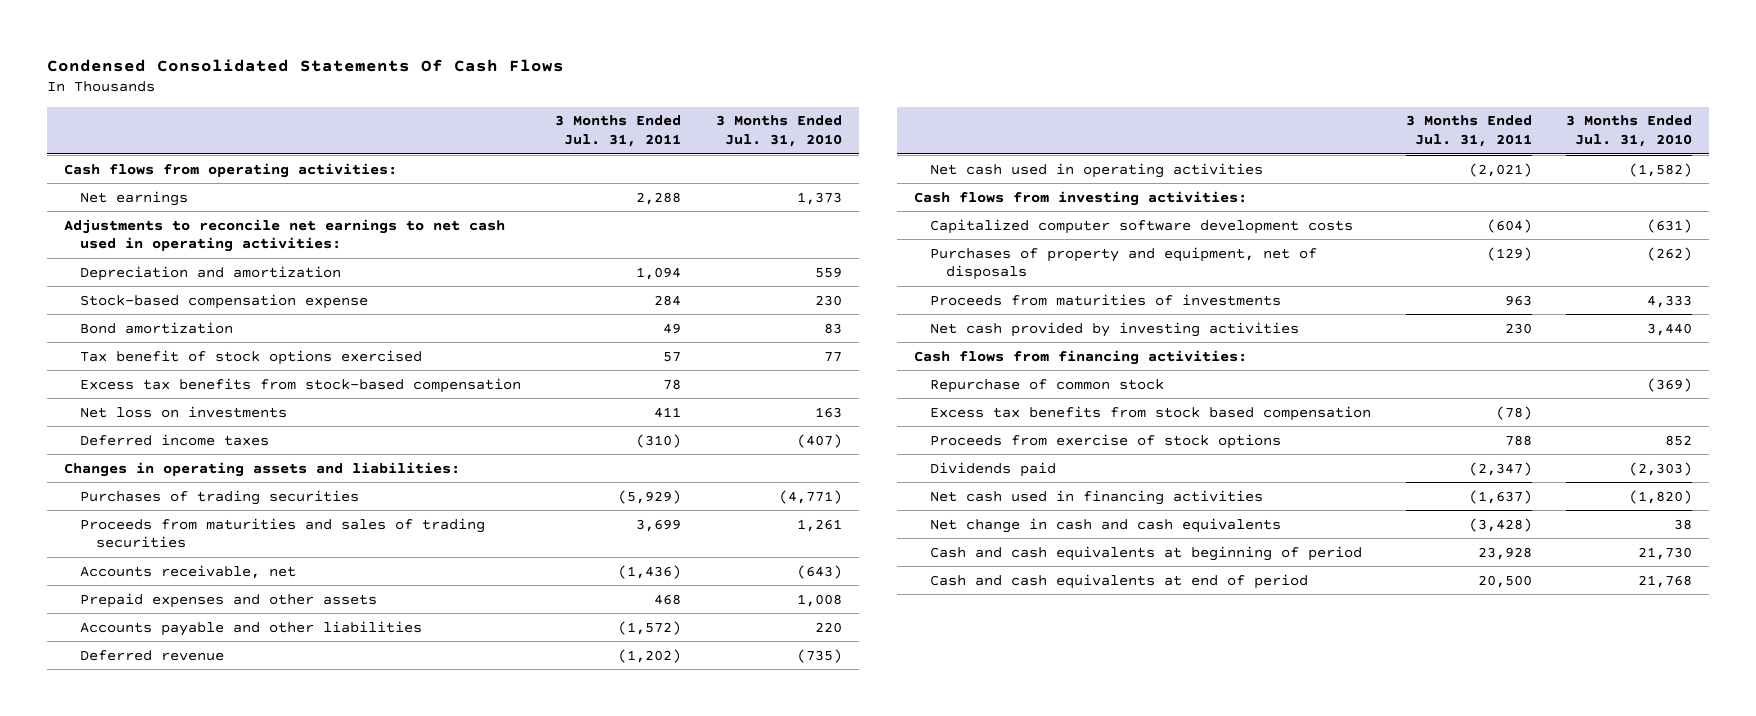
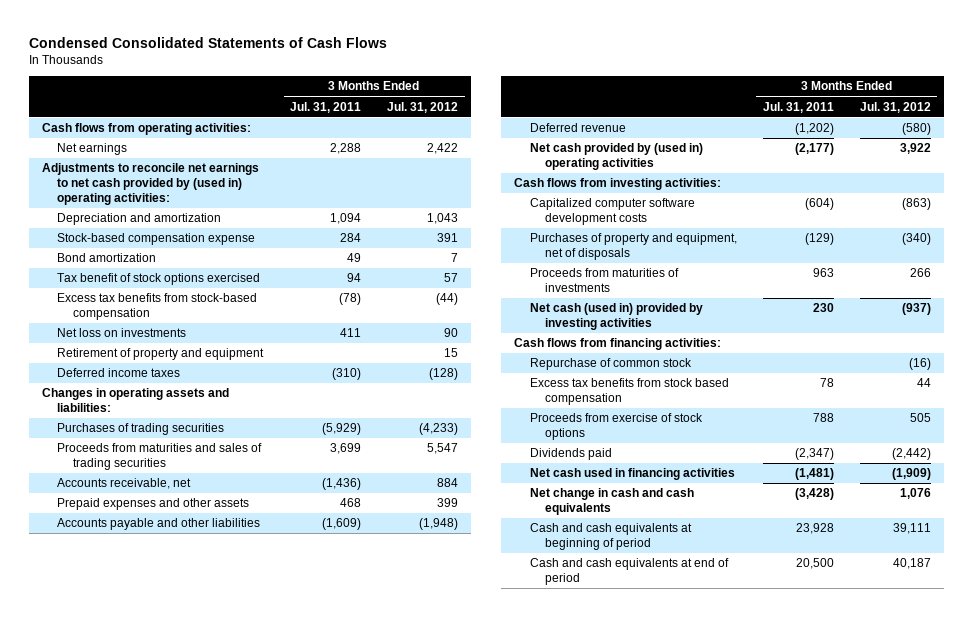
[46,58,564,72] Condensed Consolidated Statements Of Cash Flows -> [28,36,387,48] Condensed Consolidated Statements of Cash Flows
[715,115,842,148] 3 Months Ended Jul. 31, 2010 -> none
none -> [387,101,459,113] Jul. 31, 2012
[63,218,505,253] Adjustments to reconcile net earnings to net cash used in operating activities: -> [41,163,259,205] Adjustments to reconcile net earnings to net cash provided by (used in) operating activities:
[663,351,682,362] 57 -> [347,273,362,283] 94
[663,378,682,390] 78 -> [339,293,362,306] (78)
none -> [57,348,265,361] Retirement of property and equipment
[618,620,682,635] (1,572) -> [322,518,362,531] (1,609)
[930,162,1264,178] Net cash used in operating activities -> [529,143,703,171] Net cash provided by (used in) operating activities
[1468,162,1532,177] (2,021) -> [794,143,834,156] (2,177)
[930,321,1300,337] Net cash provided by investing activities -> [529,303,703,331] Net cash (used in) provided by investing activities
[1495,405,1532,420] (78) -> [819,378,834,388] 78
[1468,489,1532,504] (1,637) -> [794,468,834,481] (1,481)

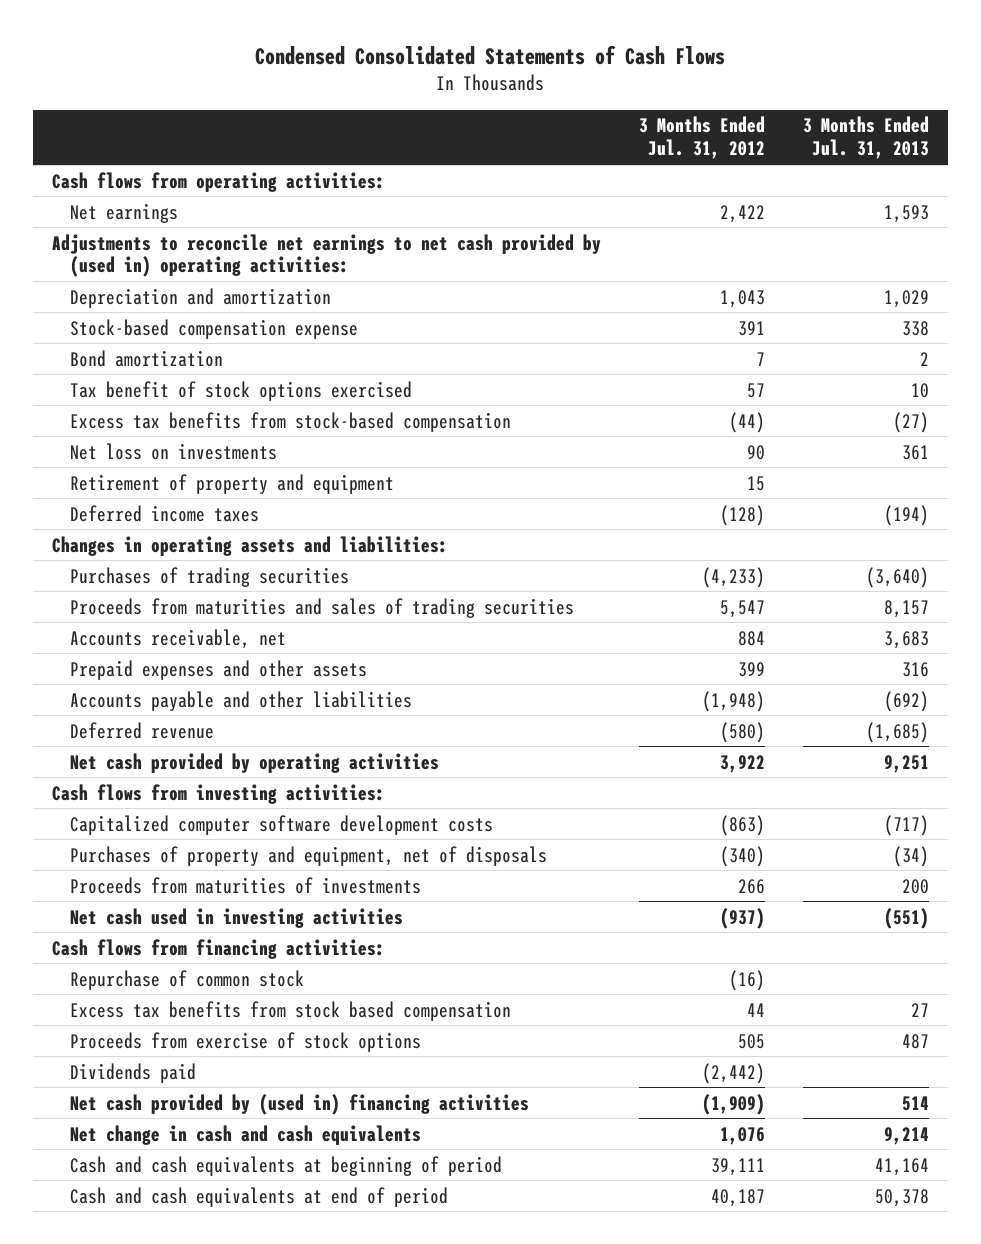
[290,101,362,113] Jul. 31, 2011 -> none
none -> [802,116,929,160] 3 Months Ended Jul. 31, 2013
[529,143,703,171] Net cash provided by (used in) operating activities -> [70,752,440,773] Net cash provided by operating activities
[529,303,703,331] Net cash (used in) provided by investing activities -> [70,907,404,928] Net cash used in investing activities
[529,468,735,481] Net cash used in financing activities -> [70,1093,530,1115] Net cash provided by (used in) financing activities

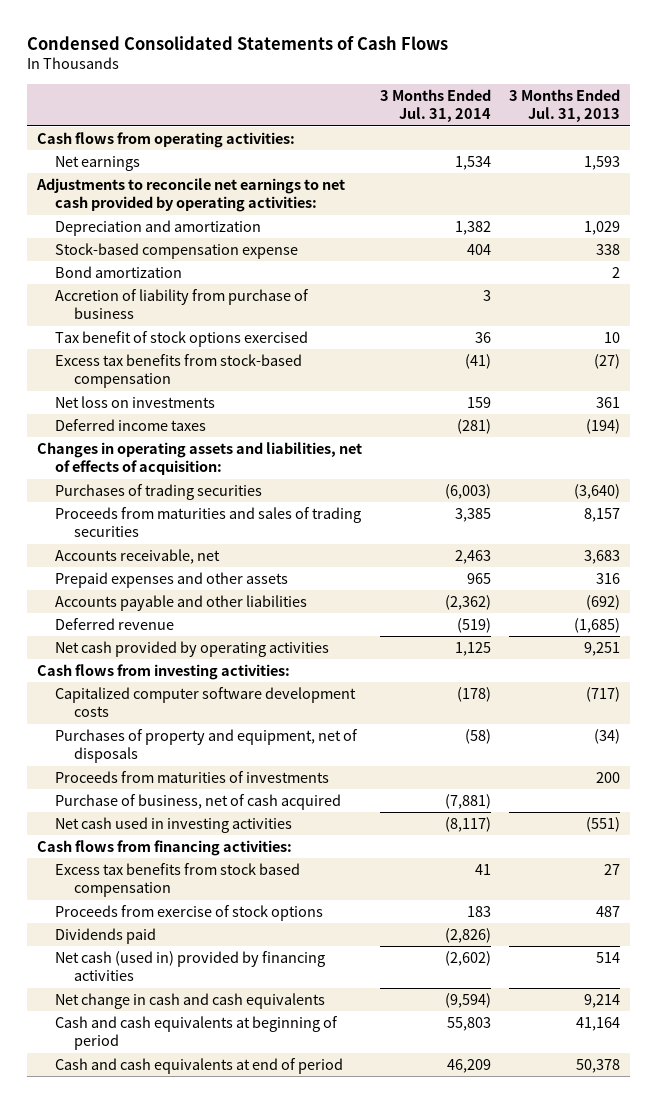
[638,116,765,160] 3 Months Ended Jul. 31, 2012 -> none
none -> [380,88,492,123] 3 Months Ended Jul. 31, 2014
[51,233,601,278] Adjustments to reconcile net earnings to net cash provided by (used in) operating activities: -> [35,177,345,213] Adjustments to reconcile net earnings to net cash provided by operating activities:
none -> [55,288,310,320] Accretion of liability from purchase of business
[70,473,395,494] Retirement of property and equipment -> none
[51,535,448,556] Changes in operating assets and liabilities: -> [36,441,362,476] Changes in operating assets and liabilities, net of effects of acquisition:
none -> [55,793,342,810] Purchase of business, net of cash acquired
[70,969,305,990] Repurchase of common stock -> none
[70,1093,530,1115] Net cash provided by (used in) financing activities -> [55,950,326,982] Net cash (used in) provided by financing activities

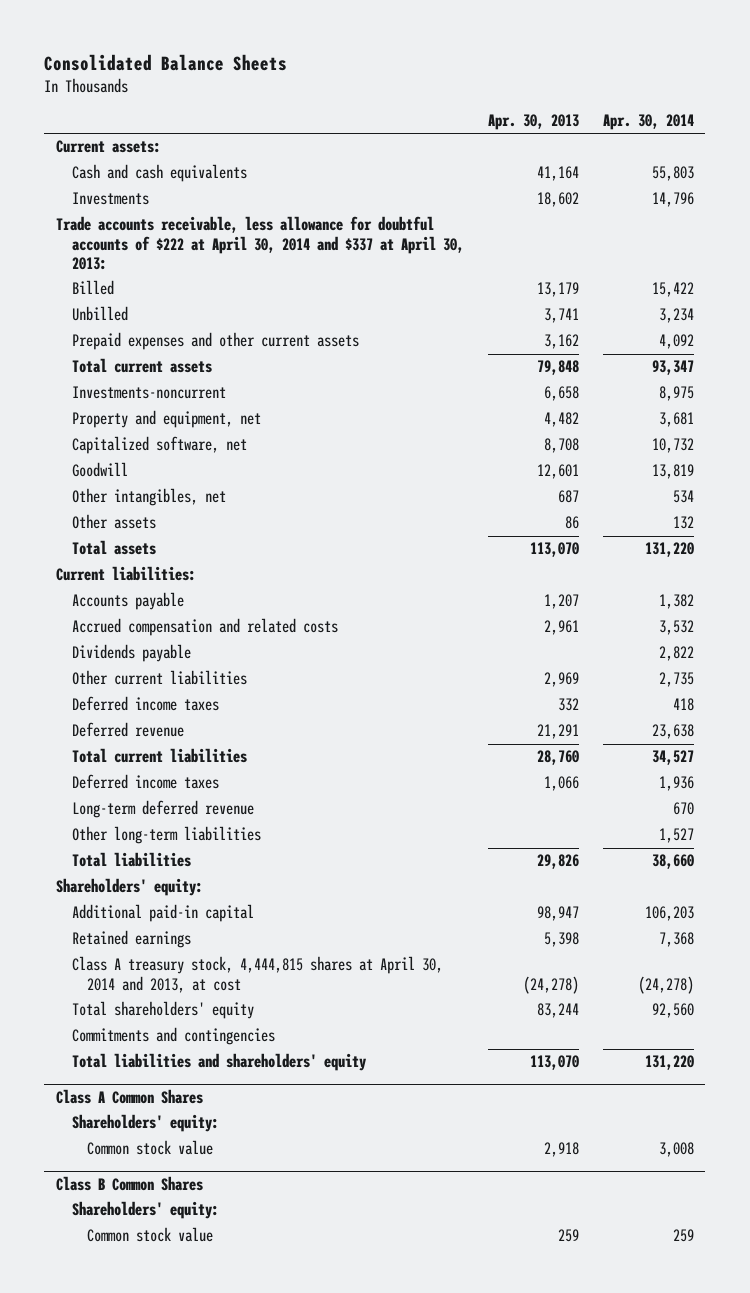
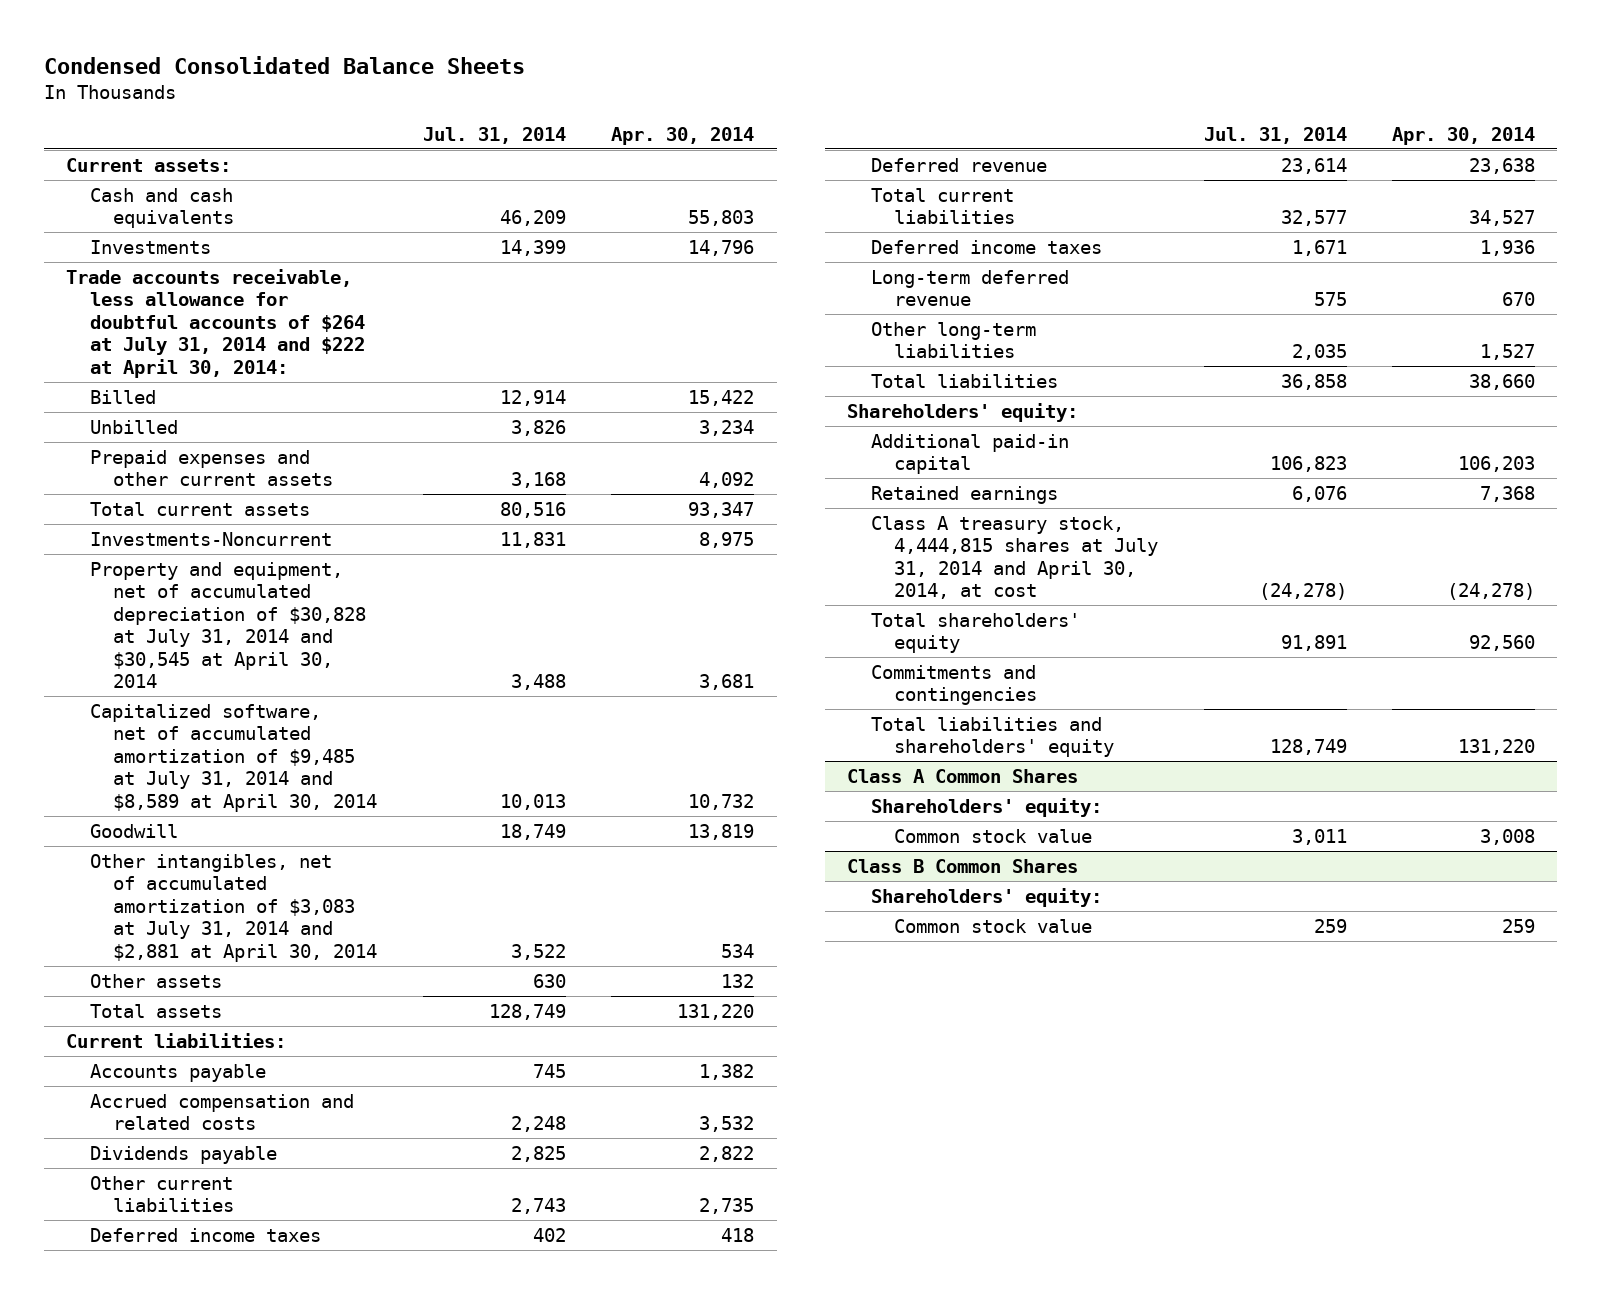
[44,53,288,71] Consolidated Balance Sheets -> [43,55,525,74] Condensed Consolidated Balance Sheets
[487,114,579,131] Apr. 30, 2013 -> none
none -> [422,126,566,144] Jul. 31, 2014
[56,216,464,271] Trade accounts receivable, less allowance for doubtful accounts of $222 at April 30, 2014 and $337 at April 30, 2013: -> [66,268,365,378] Trade accounts receivable, less allowance for doubtful accounts of $264 at July 31, 2014 and $222 at April 30, 2014:
[71,386,226,400] Investments-noncurrent -> [89,531,332,546] Investments-Noncurrent
[71,410,261,429] Property and equipment, net -> [89,561,367,688] Property and equipment, net of accumulated depreciation of $30,828 at July 31, 2014 and $30,545 at April 30, 2014
[71,436,247,455] Capitalized software, net -> [89,703,378,812] Capitalized software, net of accumulated amortization of $9,485 at July 31, 2014 and $8,589 at April 30, 2014
[71,488,226,507] Other intangibles, net -> [89,853,378,962] Other intangibles, net of accumulated amortization of $3,083 at July 31, 2014 and $2,881 at April 30, 2014
[71,956,443,993] Class A treasury stock, 4,444,815 shares at April 30, 2014 and 2013, at cost -> [870,515,1159,600] Class A treasury stock, 4,444,815 shares at July 31, 2014 and April 30, 2014, at cost

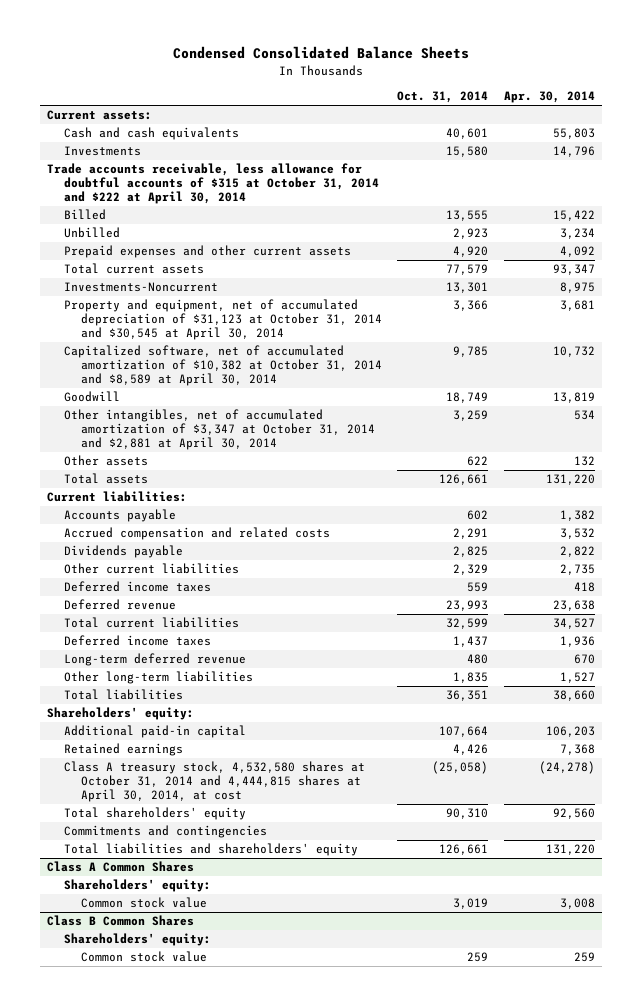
[422,126,566,144] Jul. 31, 2014 -> none
none -> [397,91,489,104] Oct. 31, 2014
[66,268,365,378] Trade accounts receivable, less allowance for doubtful accounts of $264 at July 31, 2014 and $222 at April 30, 2014: -> [47,163,380,205] Trade accounts receivable, less allowance for doubtful accounts of $315 at October 31, 2014 and $222 at April 30, 2014
[89,561,367,688] Property and equipment, net of accumulated depreciation of $30,828 at July 31, 2014 and $30,545 at April 30, 2014 -> [64,299,382,341] Property and equipment, net of accumulated depreciation of $31,123 at October 31, 2014 and $30,545 at April 30, 2014
[89,703,378,812] Capitalized software, net of accumulated amortization of $9,485 at July 31, 2014 and $8,589 at April 30, 2014 -> [64,345,382,387] Capitalized software, net of accumulated amortization of $10,382 at October 31, 2014 and $8,589 at April 30, 2014
[89,853,378,962] Other intangibles, net of accumulated amortization of $3,083 at July 31, 2014 and $2,881 at April 30, 2014 -> [64,409,375,451] Other intangibles, net of accumulated amortization of $3,347 at October 31, 2014 and $2,881 at April 30, 2014
[870,515,1159,600] Class A treasury stock, 4,444,815 shares at July 31, 2014 and April 30, 2014, at cost -> [64,761,366,803] Class A treasury stock, 4,532,580 shares at October 31, 2014 and 4,444,815 shares at April 30, 2014, at cost

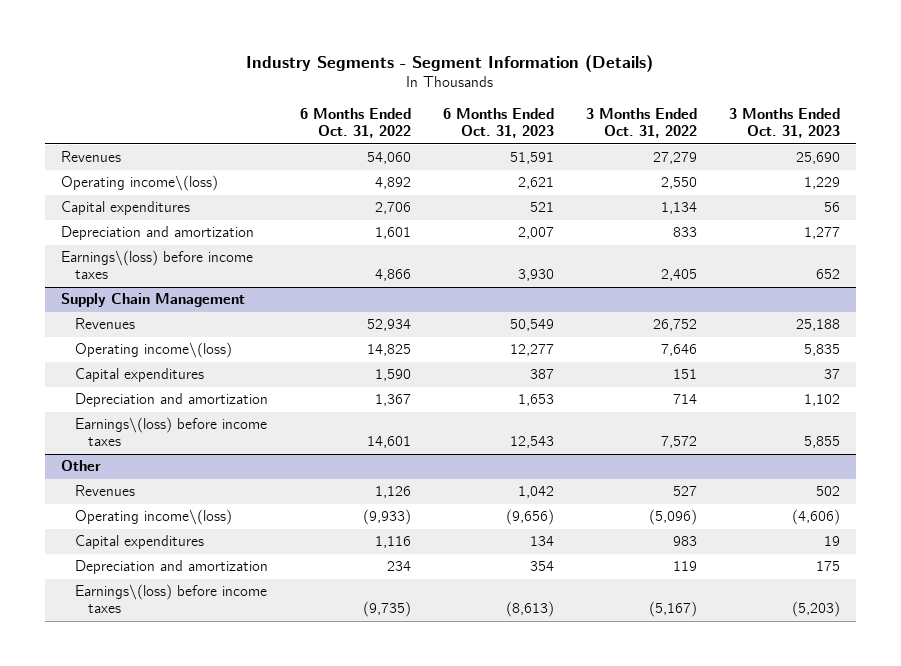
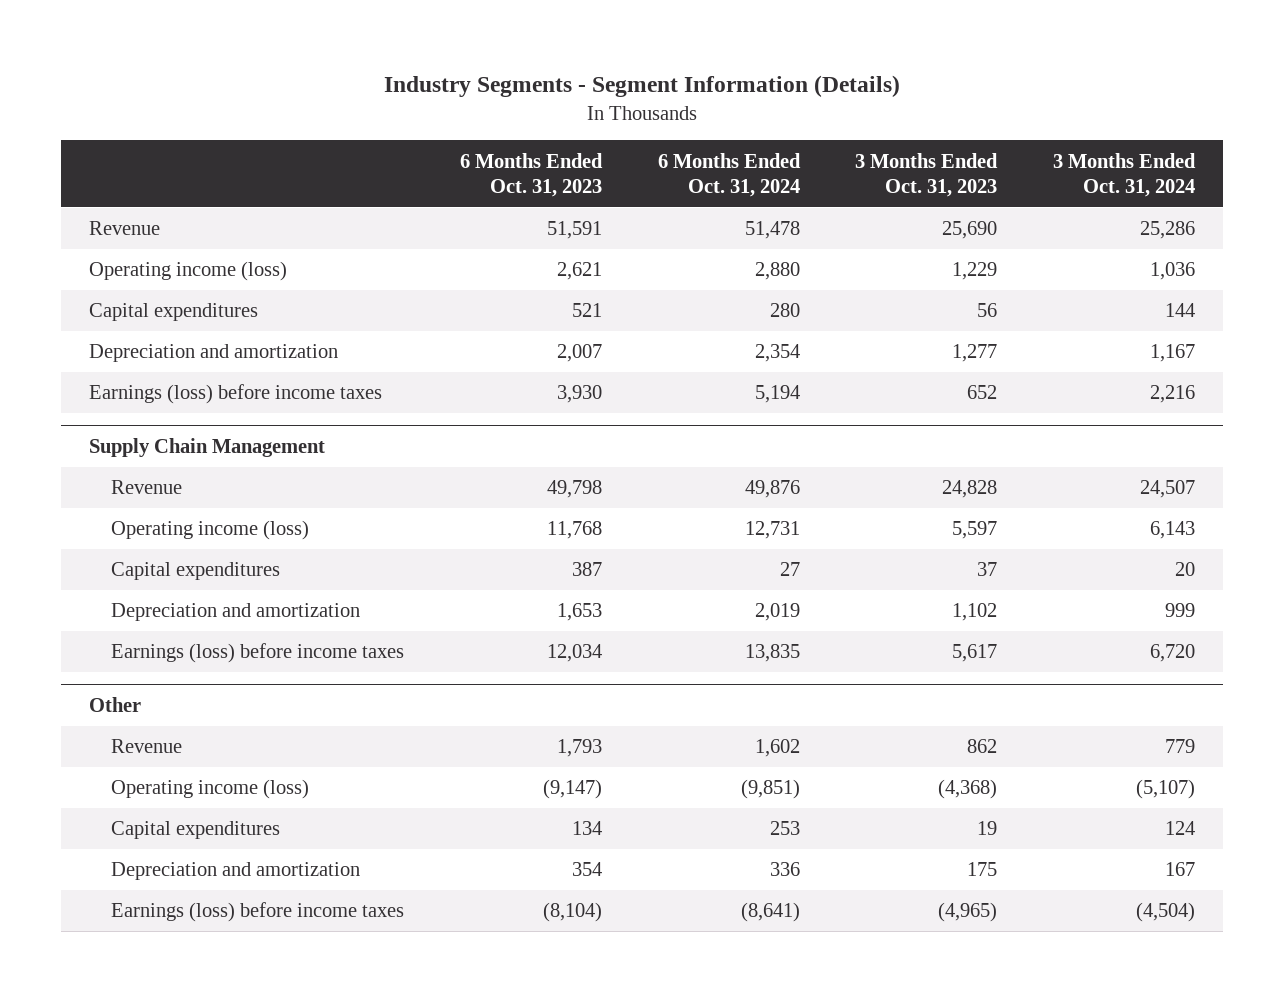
[299,108,411,139] 6 Months Ended Oct. 31, 2022 -> none
[585,108,697,139] 3 Months Ended Oct. 31, 2022 -> none
none -> [657,152,801,197] 6 Months Ended Oct. 31, 2024
none -> [1053,152,1197,197] 3 Months Ended Oct. 31, 2024
[60,151,121,163] Revenues -> [88,221,160,236] Revenue
[60,175,218,192] Operating income\(loss) -> [88,261,287,282] Operating income (loss)
[60,250,253,280] Earnings\(loss) before income taxes -> [88,384,382,405] Earnings (loss) before income taxes
[74,318,135,330] Revenues -> none
none -> [110,480,182,495] Revenue
[74,342,232,359] Operating income\(loss) -> [110,520,309,541] Operating income (loss)
[509,344,554,357] 12,277 -> [546,521,602,540] 11,768
[803,344,840,357] 5,835 -> [952,521,998,540] 5,597
[74,417,267,447] Earnings\(loss) before income taxes -> [110,643,404,664] Earnings (loss) before income taxes
[509,436,554,449] 12,543 -> [546,644,602,663] 12,034
[803,436,840,449] 5,855 -> [952,644,998,663] 5,617
[74,485,135,497] Revenues -> none
none -> [110,739,182,754] Revenue
[74,509,232,526] Operating income\(loss) -> [110,779,309,800] Operating income (loss)
[505,509,554,526] (9,656) -> [542,779,602,800] (9,147)
[791,509,840,526] (4,606) -> [938,779,998,800] (4,368)
[74,584,267,614] Earnings\(loss) before income taxes -> [110,902,404,923] Earnings (loss) before income taxes
[505,601,554,618] (8,613) -> [542,902,602,923] (8,104)
[791,601,840,618] (5,203) -> [938,902,998,923] (4,965)

